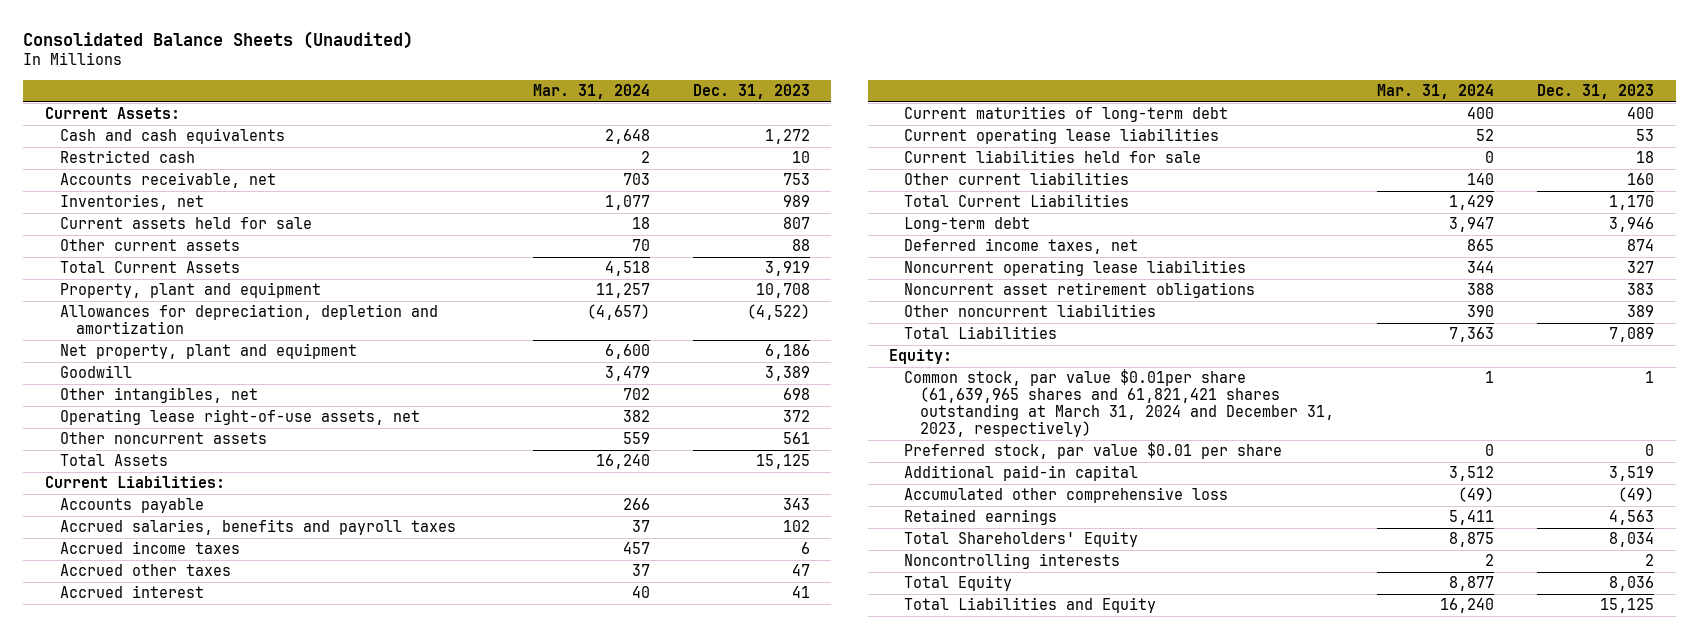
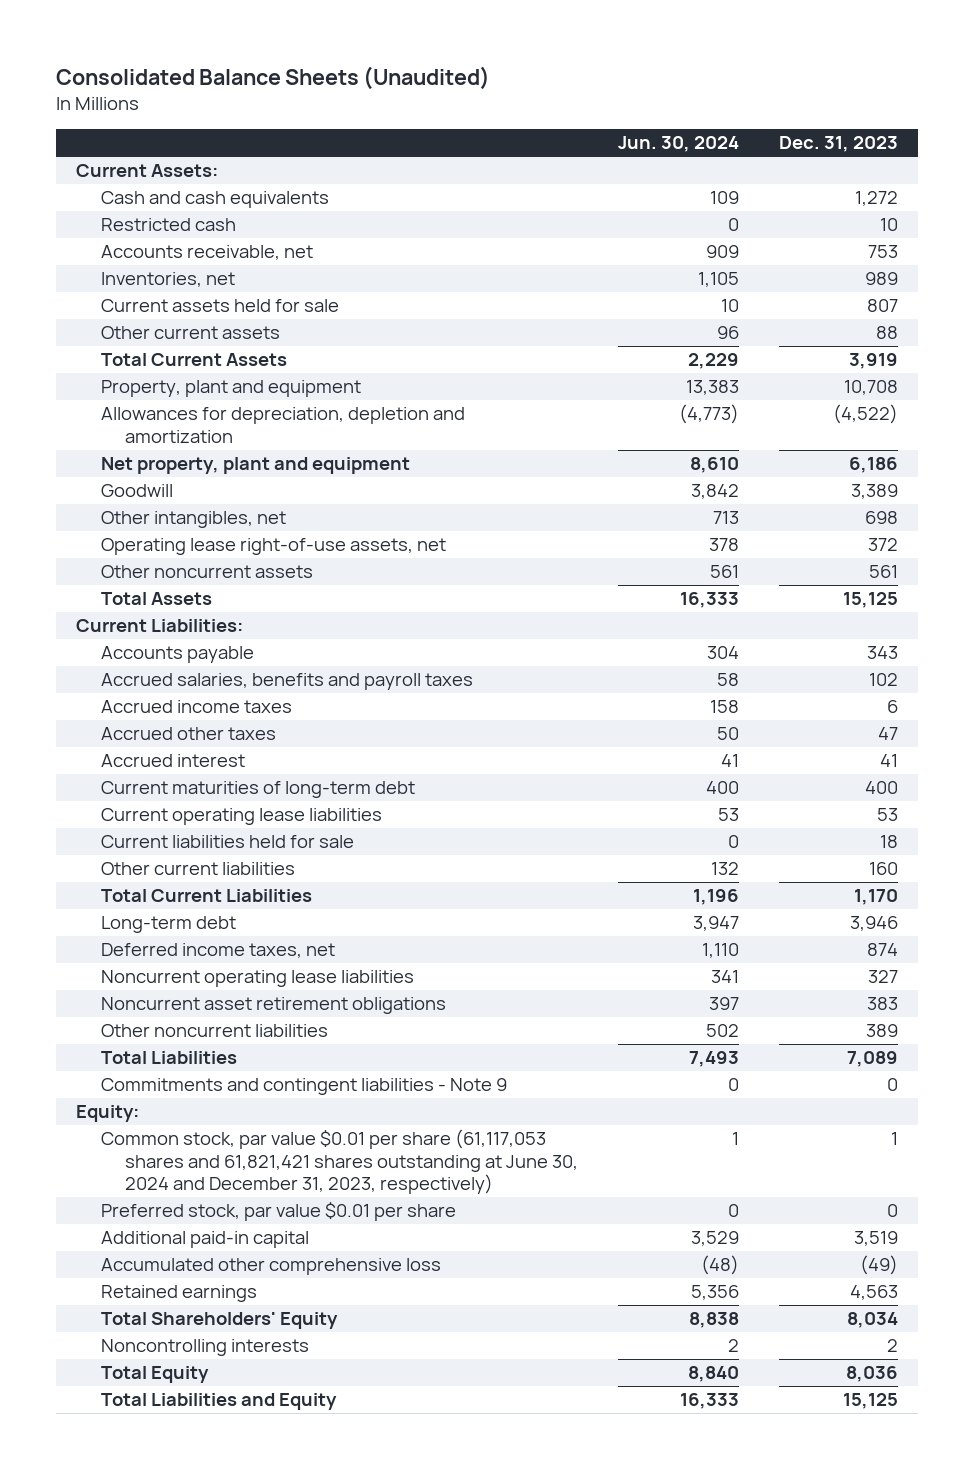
[532,83,650,99] Mar. 31, 2024 -> none
none -> [618,136,740,153] Jun. 30, 2024
none -> [100,1078,507,1096] Commitments and contingent liabilities - Note 9
[904,369,1334,438] Common stock, par value $0.01per share (61,639,965 shares and 61,821,421 shares outstanding at March 31, 2024 and December 31, 2023, respectively) -> [100,1129,579,1195] Common stock, par value $0.01 per share (61,117,053 shares and 61,821,421 shares outstanding at June 30, 2024 and December 31, 2023, respectively)

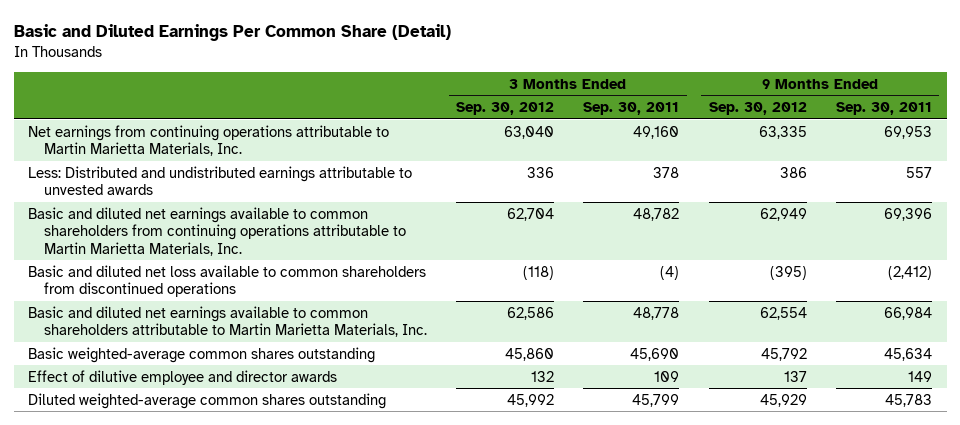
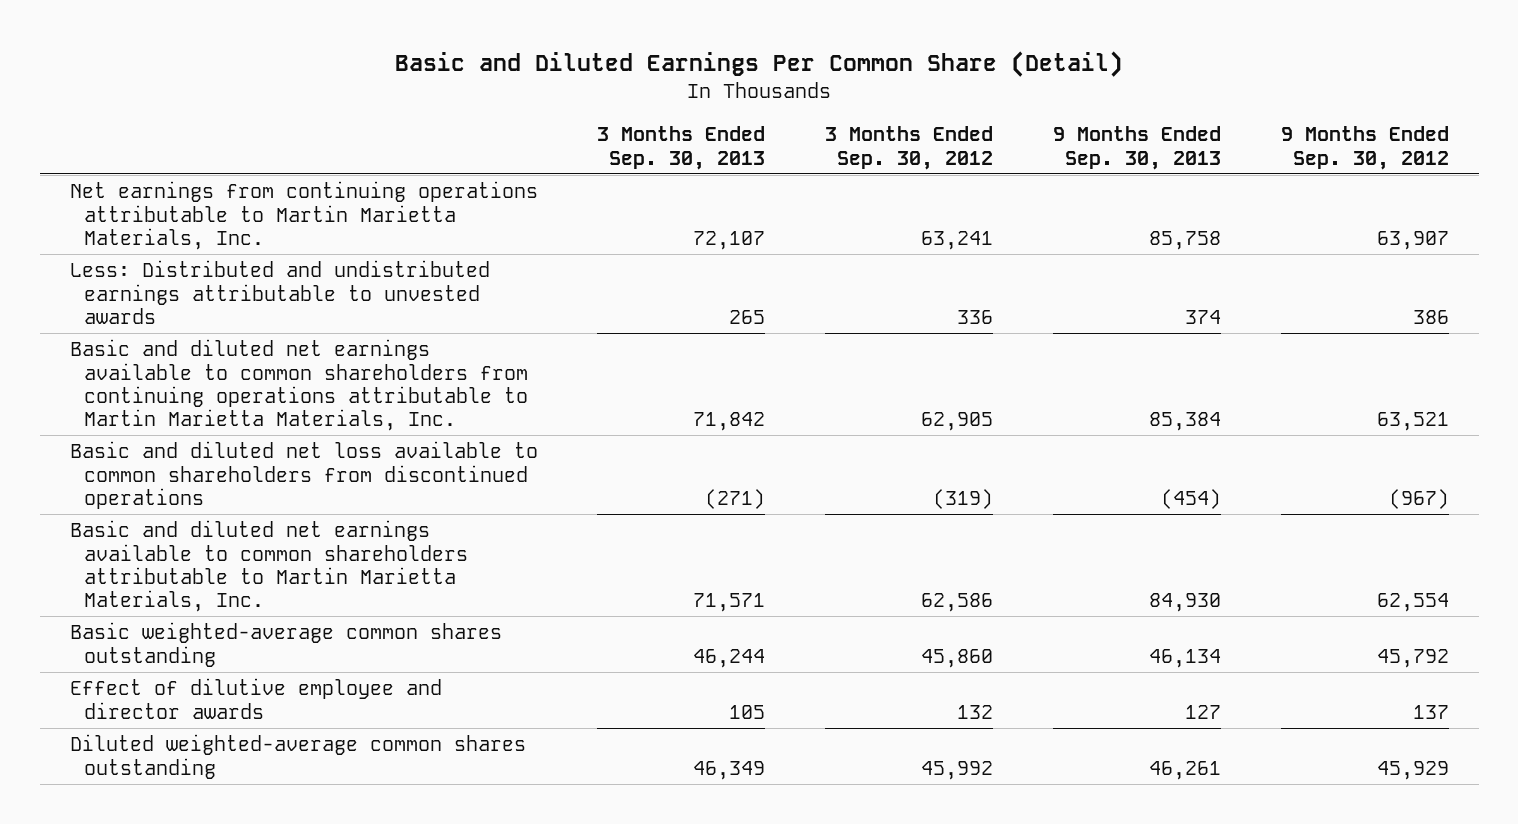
[583,102,680,116] Sep. 30, 2011 -> none
[835,102,932,116] Sep. 30, 2011 -> none
none -> [597,126,766,170] 3 Months Ended Sep. 30, 2013
none -> [1052,126,1221,170] 9 Months Ended Sep. 30, 2013
[504,125,555,139] 63,040 -> [921,230,994,250] 63,241
[758,125,807,139] 63,335 -> [1376,230,1449,250] 63,907
[507,207,555,221] 62,704 -> [921,411,994,431] 62,905
[759,207,807,221] 62,949 -> [1376,411,1449,431] 63,521
[523,265,555,280] (118) -> [933,488,994,509] (319)
[769,265,807,280] (395) -> [1388,488,1449,509] (967)

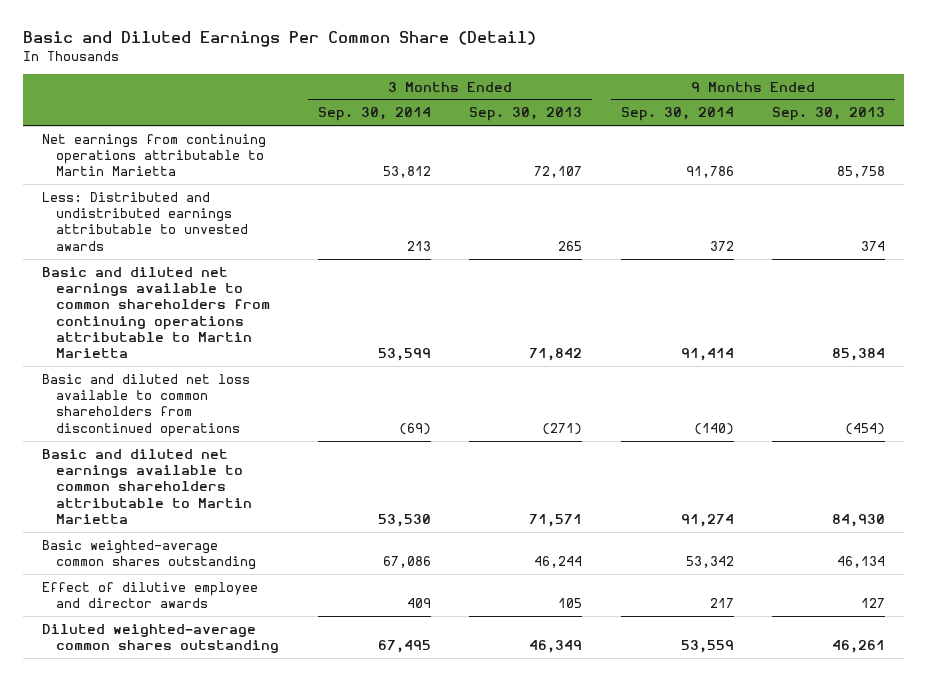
[825,126,994,170] 3 Months Ended Sep. 30, 2012 -> none
[1280,126,1449,170] 9 Months Ended Sep. 30, 2012 -> none
none -> [317,107,431,122] Sep. 30, 2014
none -> [620,107,734,122] Sep. 30, 2014
[69,181,538,250] Net earnings from continuing operations attributable to Martin Marietta Materials, Inc. -> [42,133,267,177] Net earnings from continuing operations attributable to Martin Marietta
[69,339,529,431] Basic and diluted net earnings available to common shareholders from continuing operations attributable to Martin Marietta Materials, Inc. -> [42,266,271,359] Basic and diluted net earnings available to common shareholders from continuing operations attributable to Martin Marietta
[69,520,469,612] Basic and diluted net earnings available to common shareholders attributable to Martin Marietta Materials, Inc. -> [42,448,253,524] Basic and diluted net earnings available to common shareholders attributable to Martin Marietta

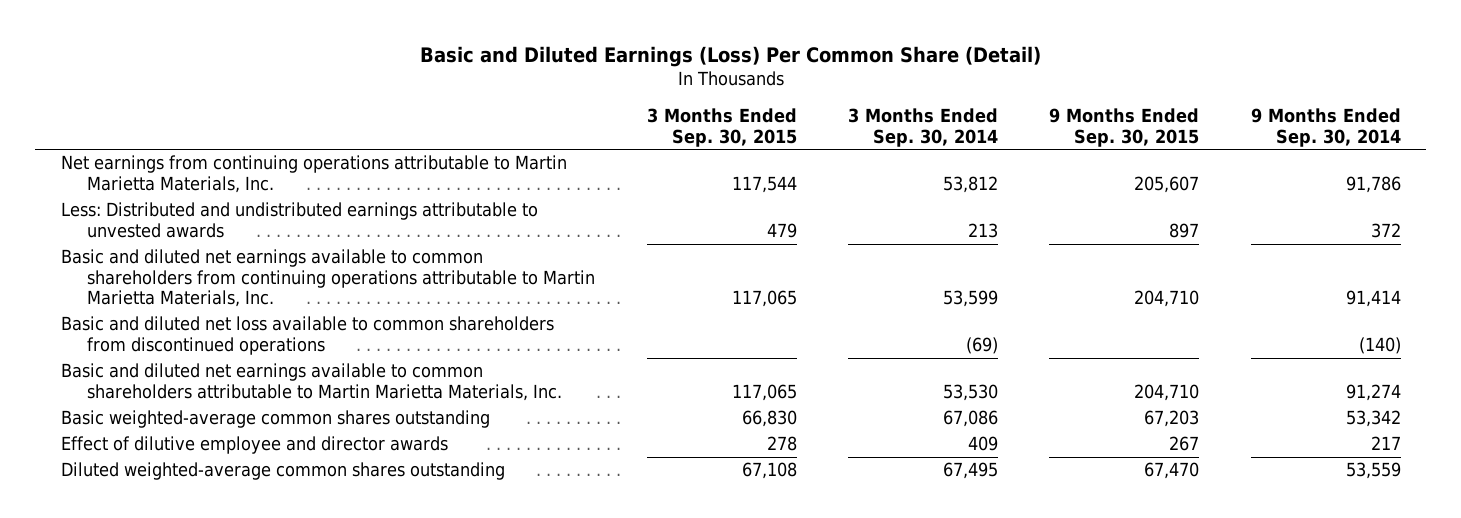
[23,31,537,48] Basic and Diluted Earnings Per Common Share (Detail) -> [419,45,1041,67] Basic and Diluted Earnings (Loss) Per Common Share (Detail)
[469,107,583,122] Sep. 30, 2013 -> none
[771,107,885,122] Sep. 30, 2013 -> none
none -> [646,107,797,147] 3 Months Ended Sep. 30, 2015
none -> [1049,107,1200,147] 9 Months Ended Sep. 30, 2015
[42,133,267,177] Net earnings from continuing operations attributable to Martin Marietta -> [60,155,567,193] Net earnings from continuing operations attributable to Martin Marietta Materials, Inc.
[42,266,271,359] Basic and diluted net earnings available to common shareholders from continuing operations attributable to Martin Marietta -> [60,249,596,308] Basic and diluted net earnings available to common shareholders from continuing operations attributable to Martin Marietta Materials, Inc.
[42,448,253,524] Basic and diluted net earnings available to common shareholders attributable to Martin Marietta -> [60,363,563,401] Basic and diluted net earnings available to common shareholders attributable to Martin Marietta Materials, Inc.

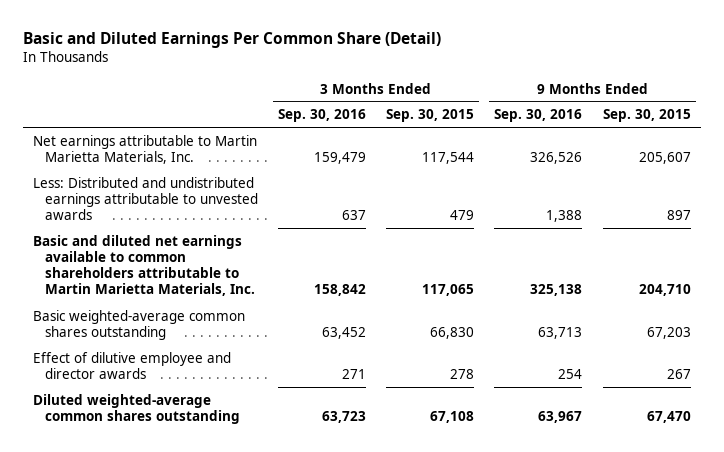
[419,45,1041,67] Basic and Diluted Earnings (Loss) Per Common Share (Detail) -> [23,32,442,49] Basic and Diluted Earnings Per Common Share (Detail)
[847,107,998,147] 3 Months Ended Sep. 30, 2014 -> none
[1250,107,1401,147] 9 Months Ended Sep. 30, 2014 -> none
none -> [277,109,366,123] Sep. 30, 2016
none -> [494,109,583,123] Sep. 30, 2016
[60,155,567,193] Net earnings from continuing operations attributable to Martin Marietta Materials, Inc. -> [33,134,258,165] Net earnings attributable to Martin Marietta Materials, Inc.
[60,249,596,308] Basic and diluted net earnings available to common shareholders from continuing operations attributable to Martin Marietta Materials, Inc. -> none
[60,316,554,355] Basic and diluted net loss available to common shareholders from discontinued operations -> none

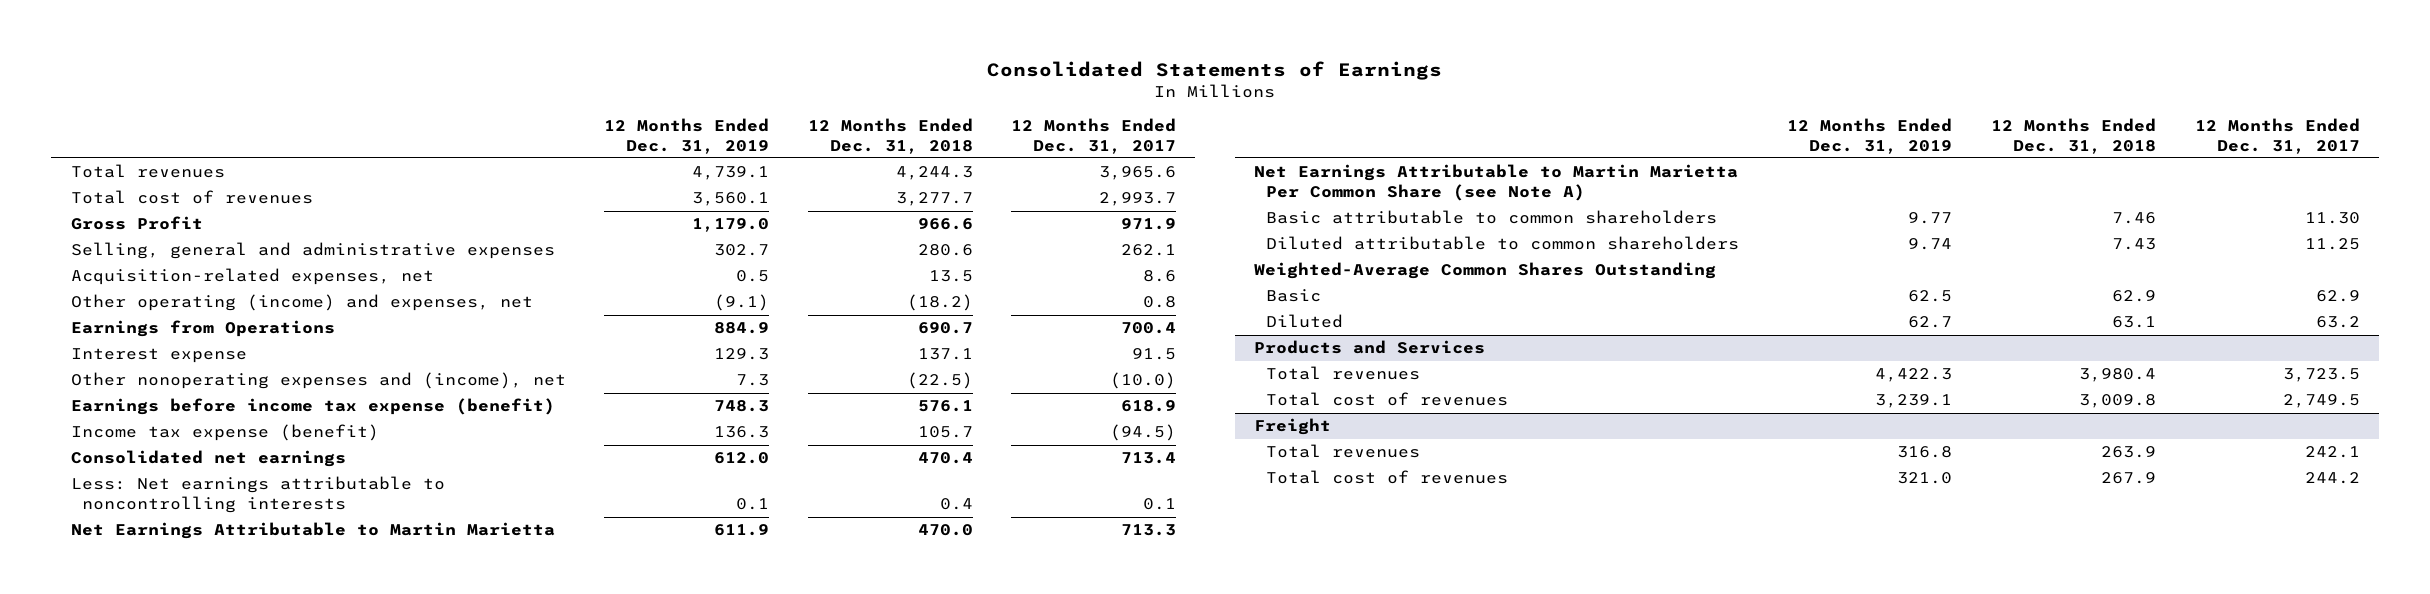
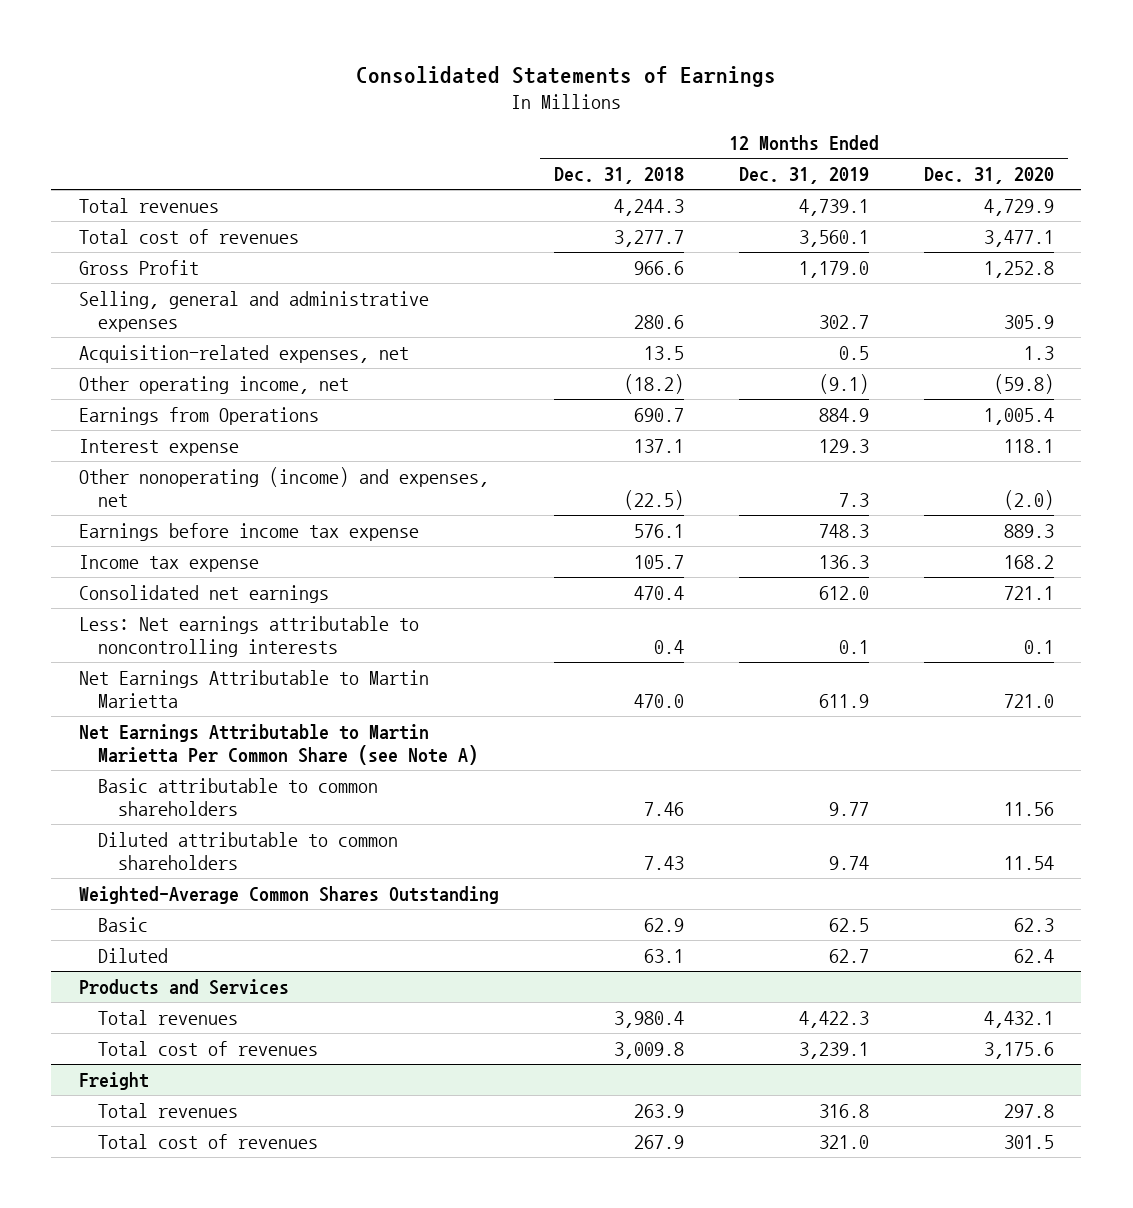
[1011,117,1177,154] 12 Months Ended Dec. 31, 2017 -> none
none -> [923,167,1054,185] Dec. 31, 2020
[70,294,533,312] Other operating (income) and expenses, net -> [78,375,349,394] Other operating income, net
[70,372,566,390] Other nonoperating expenses and (income), net -> [78,466,489,507] Other nonoperating (income) and expenses, net
[70,398,555,416] Earnings before income tax expense (benefit) -> [78,522,419,541] Earnings before income tax expense
[70,424,379,442] Income tax expense (benefit) -> [78,554,259,572] Income tax expense

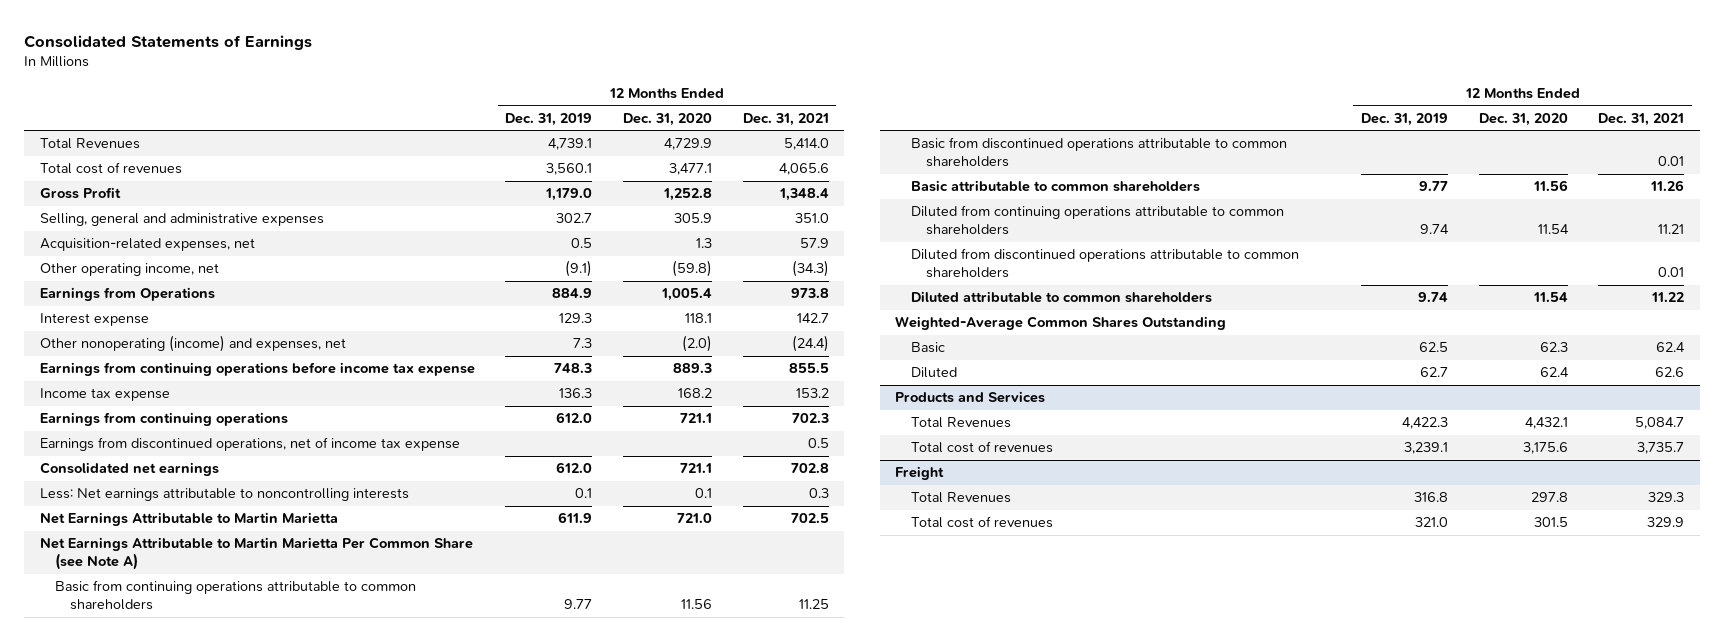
[553,167,684,185] Dec. 31, 2018 -> none
none -> [742,112,829,126] Dec. 31, 2021
[78,197,219,213] Total revenues -> [39,138,140,150] Total Revenues
[78,522,419,541] Earnings before income tax expense -> [39,362,475,377] Earnings from continuing operations before income tax expense
none -> [39,412,288,427] Earnings from continuing operations
none -> [39,437,460,452] Earnings from discontinued operations, net of income tax expense
none -> [54,580,416,611] Basic from continuing operations attributable to common shareholders
none -> [910,137,1287,168] Basic from discontinued operations attributable to common shareholders
none -> [910,205,1284,236] Diluted from continuing operations attributable to common shareholders
none -> [910,248,1299,279] Diluted from discontinued operations attributable to common shareholders
[98,1009,239,1025] Total revenues -> [910,417,1011,429] Total Revenues
[98,1102,239,1118] Total revenues -> [910,492,1011,504] Total Revenues

